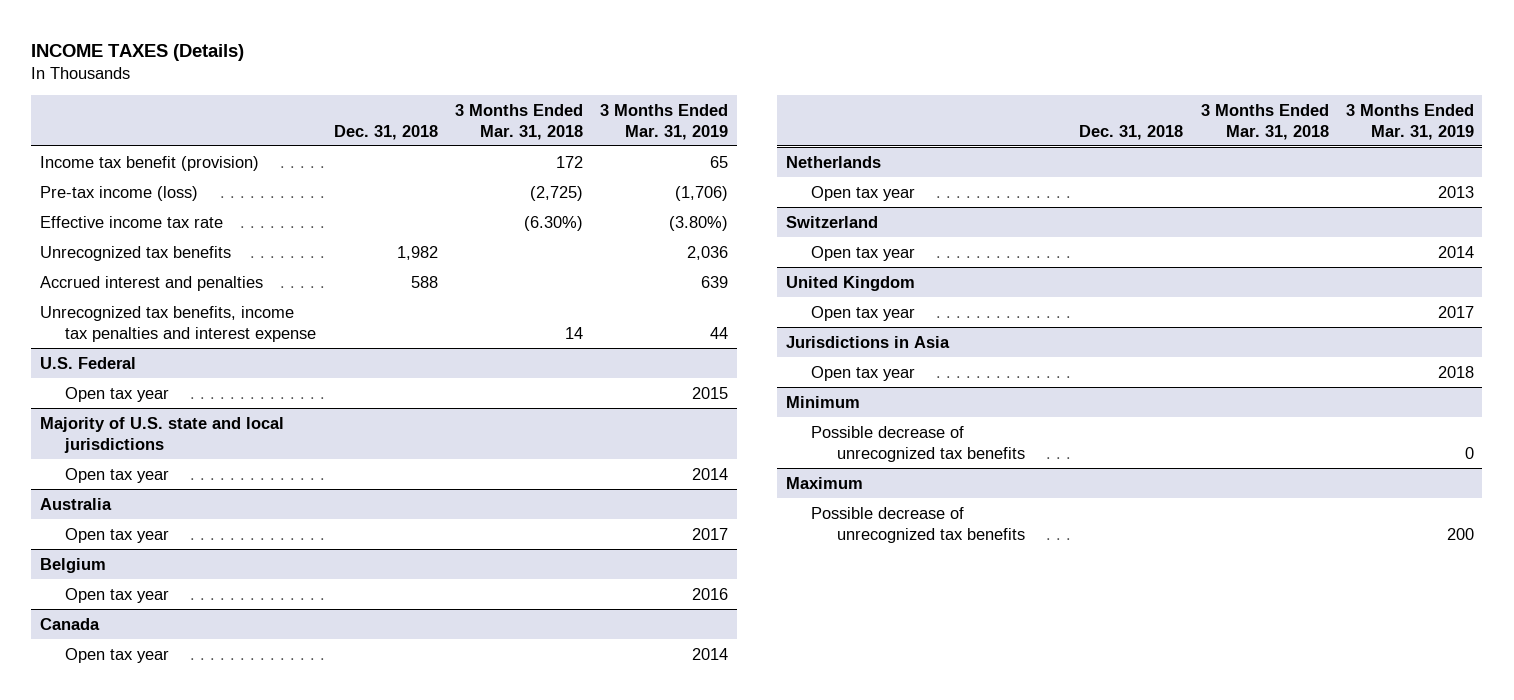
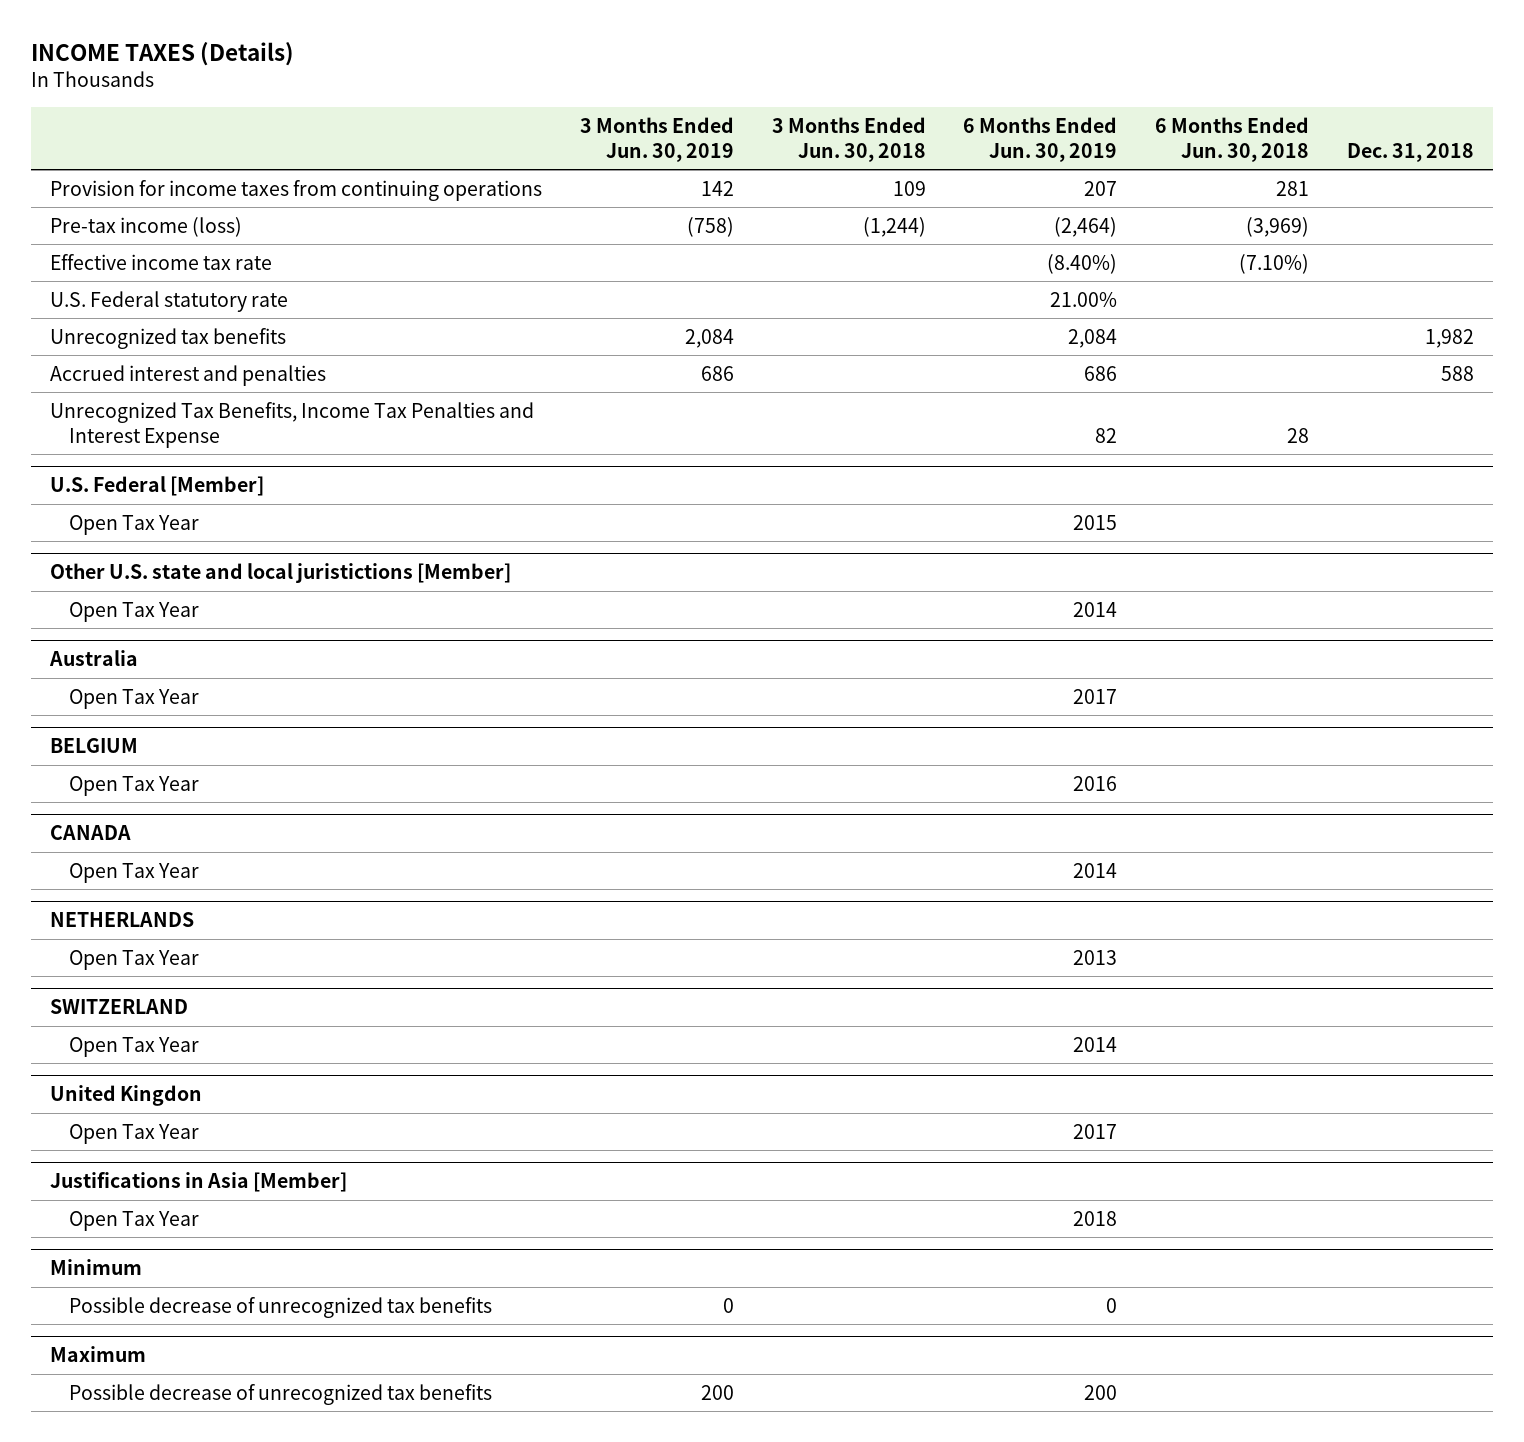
[454,103,583,140] 3 Months Ended Mar. 31, 2018 -> none
[599,103,728,140] 3 Months Ended Mar. 31, 2019 -> none
none -> [579,116,734,162] 3 Months Ended Jun. 30, 2019
none -> [771,116,926,162] 3 Months Ended Jun. 30, 2018
none -> [963,116,1118,162] 6 Months Ended Jun. 30, 2019
none -> [1155,116,1310,162] 6 Months Ended Jun. 30, 2018
[39,155,259,171] Income tax benefit (provision) -> none
none -> [49,179,542,201] Provision for income taxes from continuing operations
none -> [49,290,288,312] U.S. Federal statutory rate
[39,305,317,342] Unrecognized tax benefits, income tax penalties and interest expense -> [49,401,534,448] Unrecognized Tax Benefits, Income Tax Penalties and Interest Expense
[39,356,136,369] U.S. Federal -> [49,476,264,497] U.S. Federal [Member]
[65,386,170,402] Open tax year -> [68,514,199,535] Open Tax Year
[39,416,284,453] Majority of U.S. state and local jurisdictions -> [49,563,511,584] Other U.S. state and local juristictions [Member]
[65,467,170,483] Open tax year -> [68,601,199,622] Open Tax Year
[65,527,170,543] Open tax year -> [68,688,199,709] Open Tax Year
[39,557,106,573] Belgium -> [49,738,138,754] BELGIUM
[65,587,170,603] Open tax year -> [68,775,199,796] Open Tax Year
[39,617,100,630] Canada -> [49,825,131,841] CANADA
[65,647,170,663] Open tax year -> [68,862,199,883] Open Tax Year
[785,155,881,168] Netherlands -> [49,912,194,928] NETHERLANDS
[811,185,916,201] Open tax year -> [68,949,199,970] Open Tax Year
[785,215,878,228] Switzerland -> [49,999,188,1015] SWITZERLAND
[811,245,916,261] Open tax year -> [68,1036,199,1057] Open Tax Year
[785,275,915,291] United Kingdom -> [49,1085,202,1107] United Kingdon
[811,305,916,321] Open tax year -> [68,1123,199,1144] Open Tax Year
[785,335,950,348] Jurisdictions in Asia -> [49,1172,347,1193] Justifications in Asia [Member]
[811,365,916,381] Open tax year -> [68,1210,199,1231] Open Tax Year

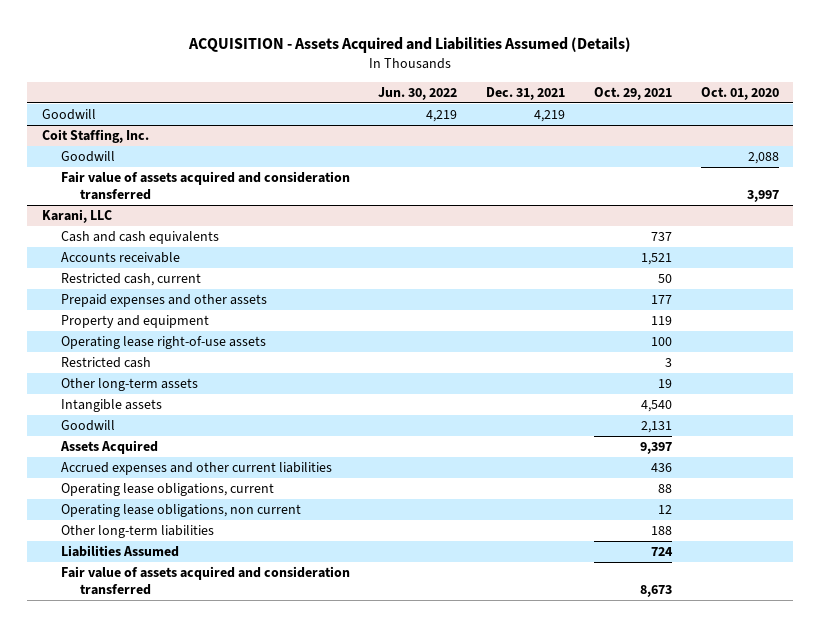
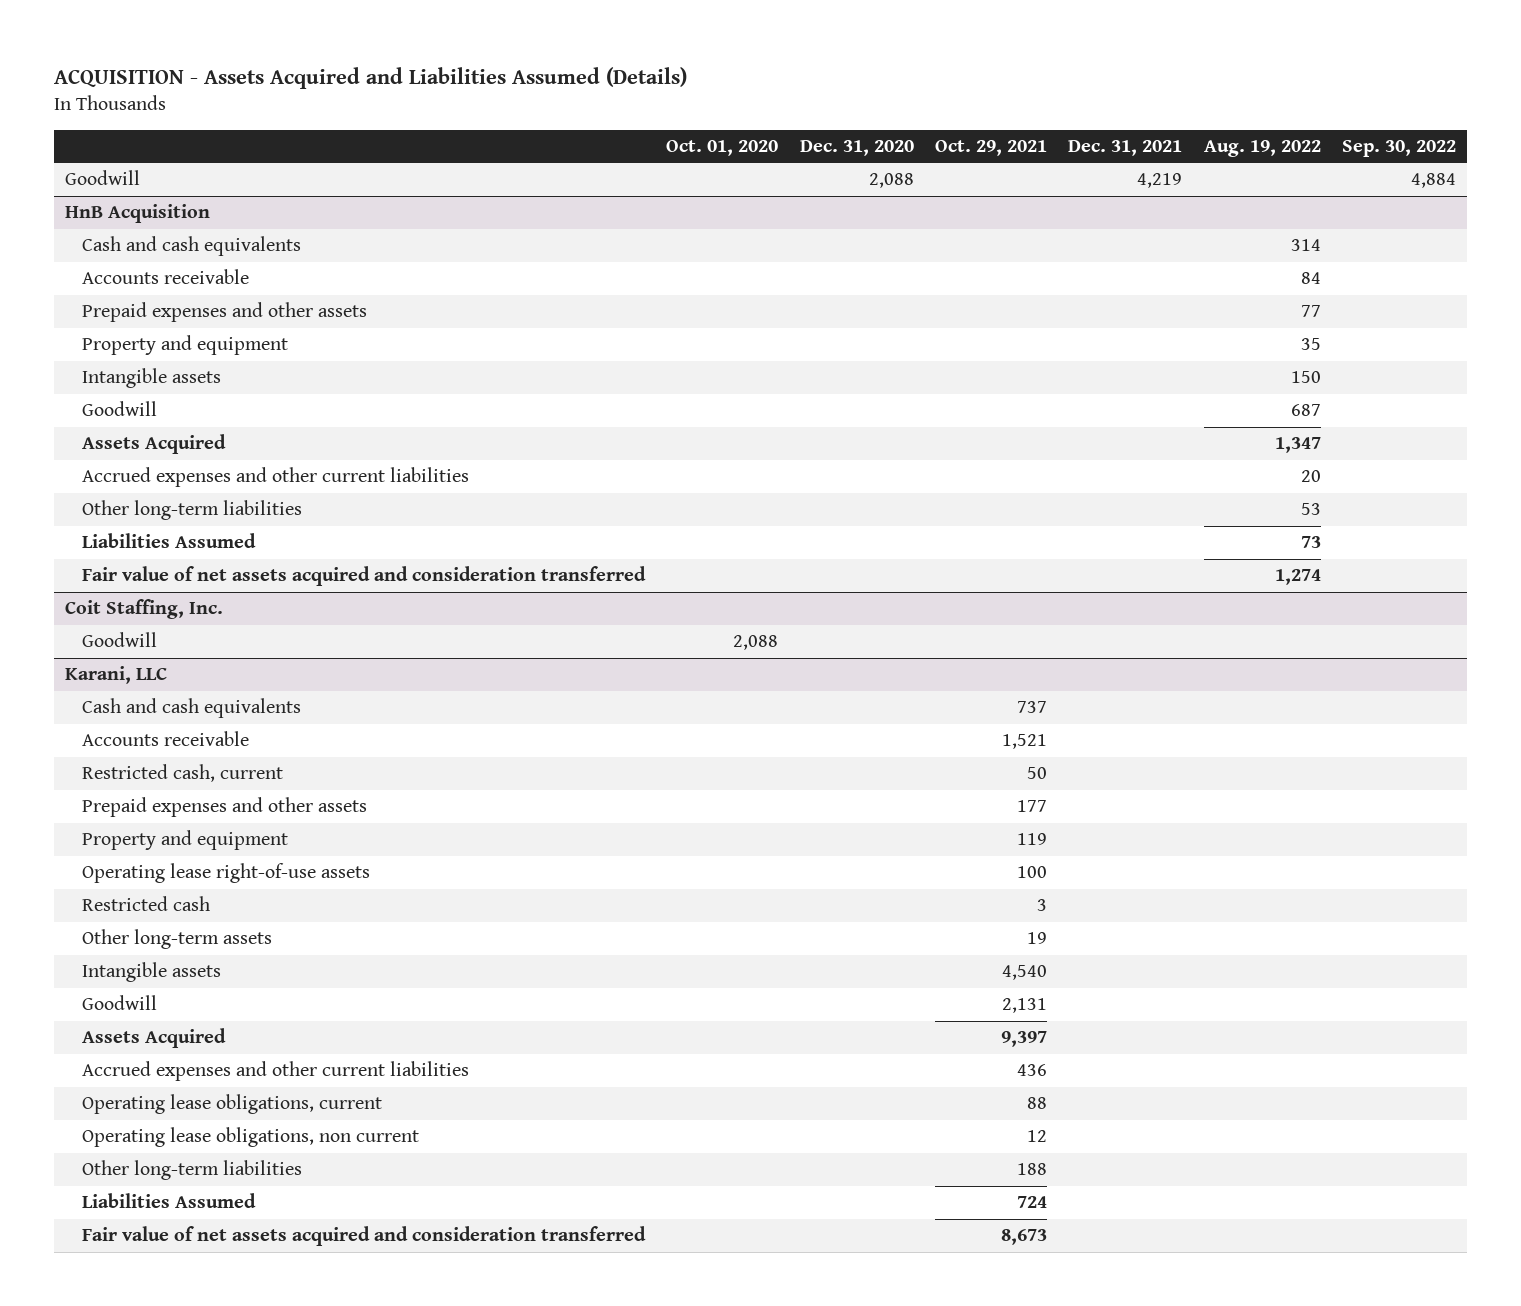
[378,86,458,100] Jun. 30, 2022 -> none
none -> [799,139,914,156] Dec. 31, 2020
none -> [1203,139,1321,157] Aug. 19, 2022
none -> [1341,139,1456,157] Sep. 30, 2022
none -> [64,204,210,224] HnB Acquisition
none -> [81,236,301,257] Cash and cash equivalents
none -> [81,269,249,285] Accounts receivable
none -> [81,302,367,323] Prepaid expenses and other assets
none -> [81,335,288,356] Property and equipment
none -> [81,368,221,389] Intangible assets
none -> [81,401,157,417] Goodwill
none -> [81,434,226,455] Assets Acquired
none -> [81,467,469,488] Accrued expenses and other current liabilities
none -> [81,500,302,521] Other long-term liabilities
none -> [81,533,256,549] Liabilities Assumed
none -> [81,566,646,587] Fair value of net assets acquired and consideration transferred
[60,171,350,200] Fair value of assets acquired and consideration transferred -> none
[60,566,350,595] Fair value of assets acquired and consideration transferred -> [81,1226,646,1247] Fair value of net assets acquired and consideration transferred

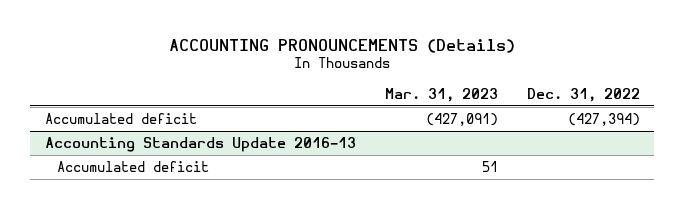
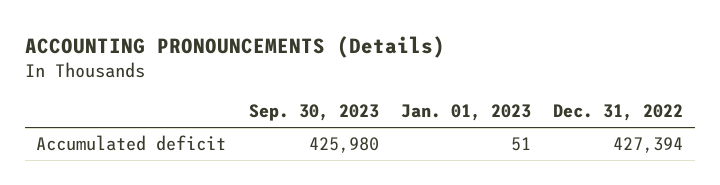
[384,87,498,102] Mar. 31, 2023 -> none
none -> [248,104,379,122] Sep. 30, 2023
none -> [401,104,532,122] Jan. 01, 2023
[44,137,356,153] Accounting Standards Update 2016-13 -> none
[57,161,210,173] Accumulated deficit -> none
[567,113,640,127] (427,394) -> [613,137,684,154] 427,394

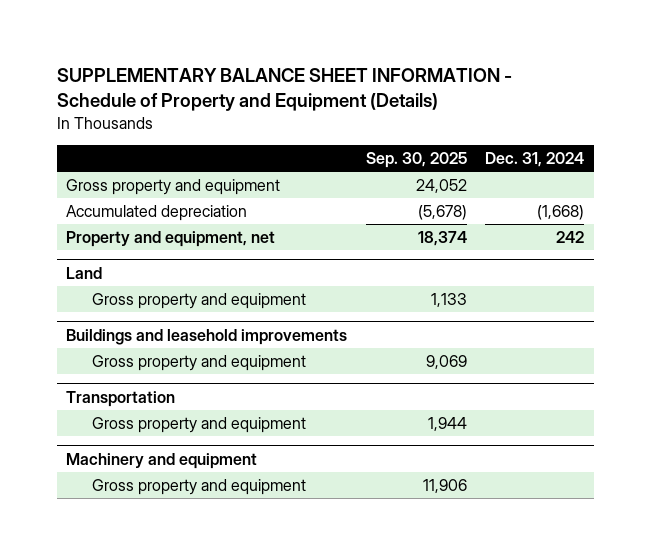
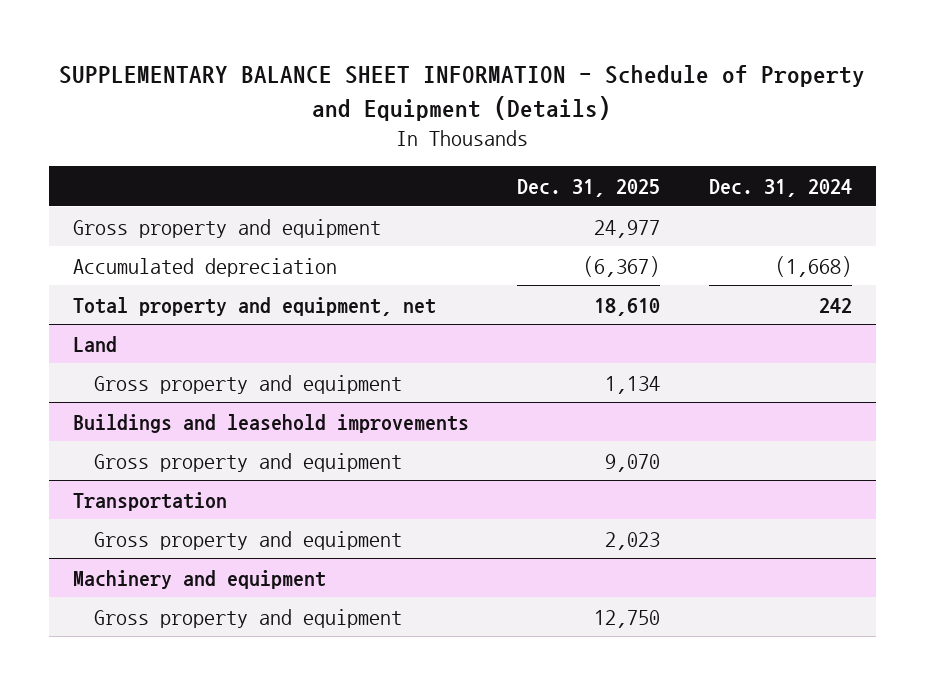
[365,152,467,169] Sep. 30, 2025 -> none
none -> [517,178,661,197] Dec. 31, 2025
[66,230,276,247] Property and equipment, net -> [73,296,437,316] Total property and equipment, net

